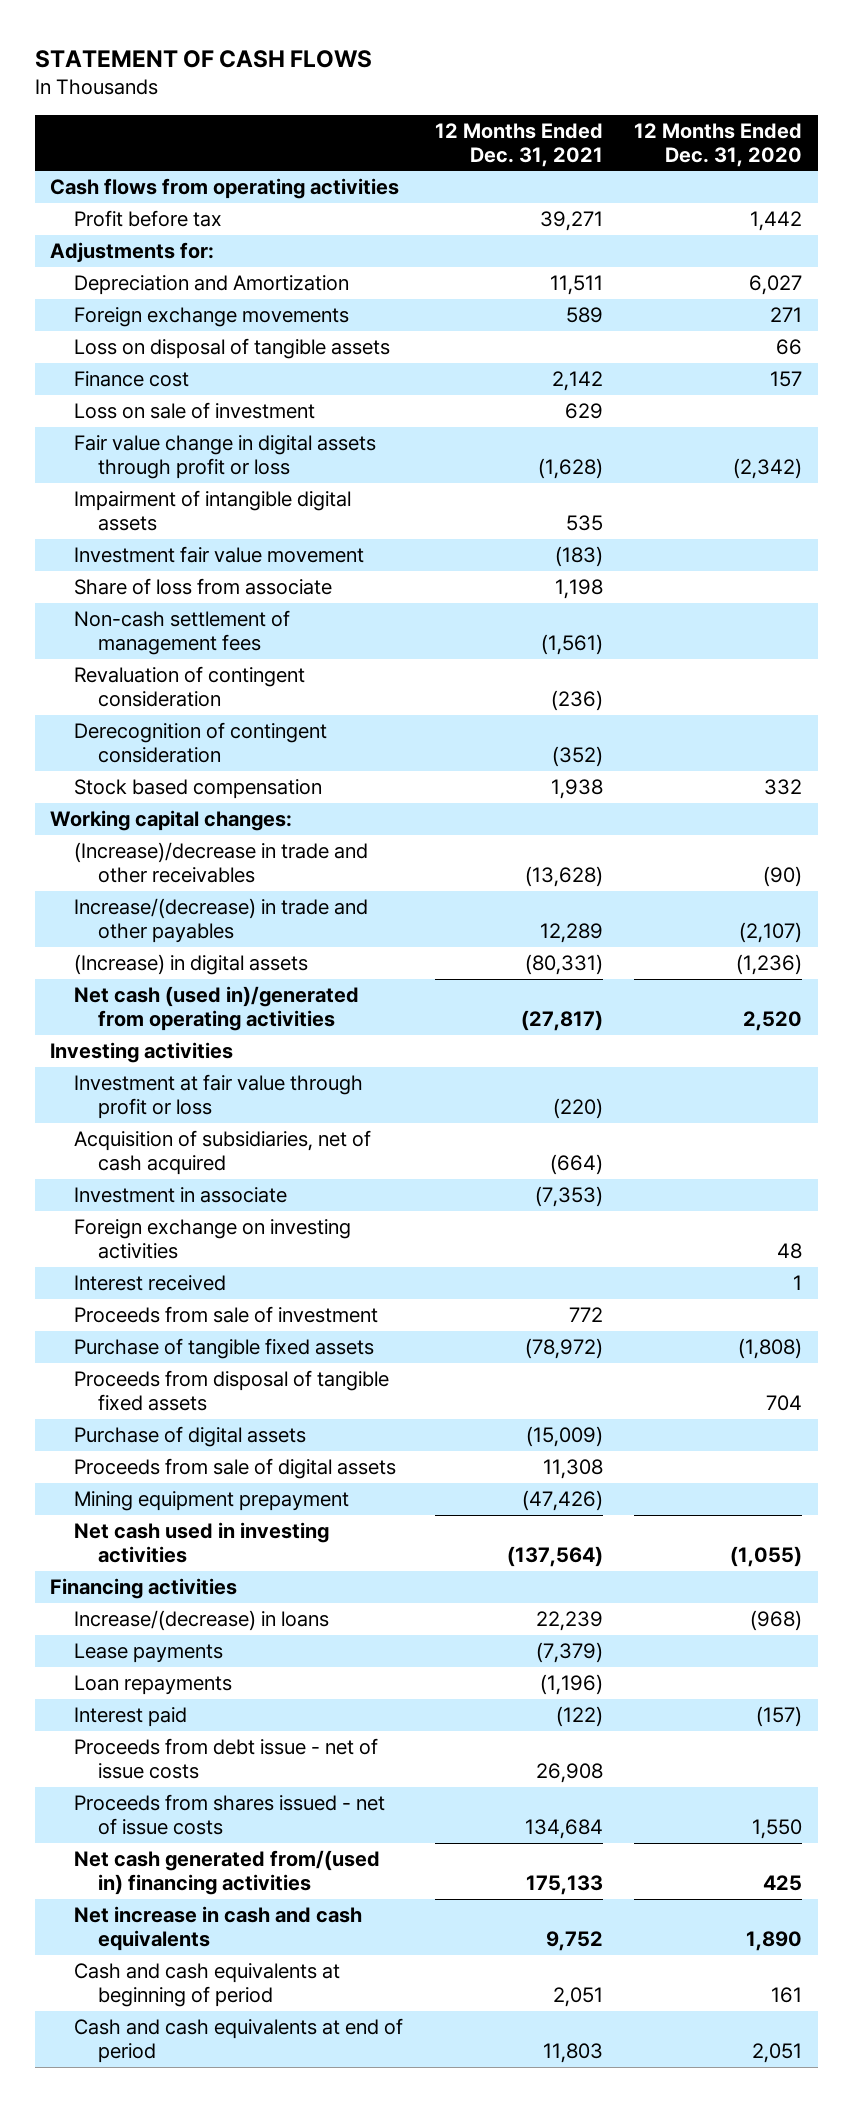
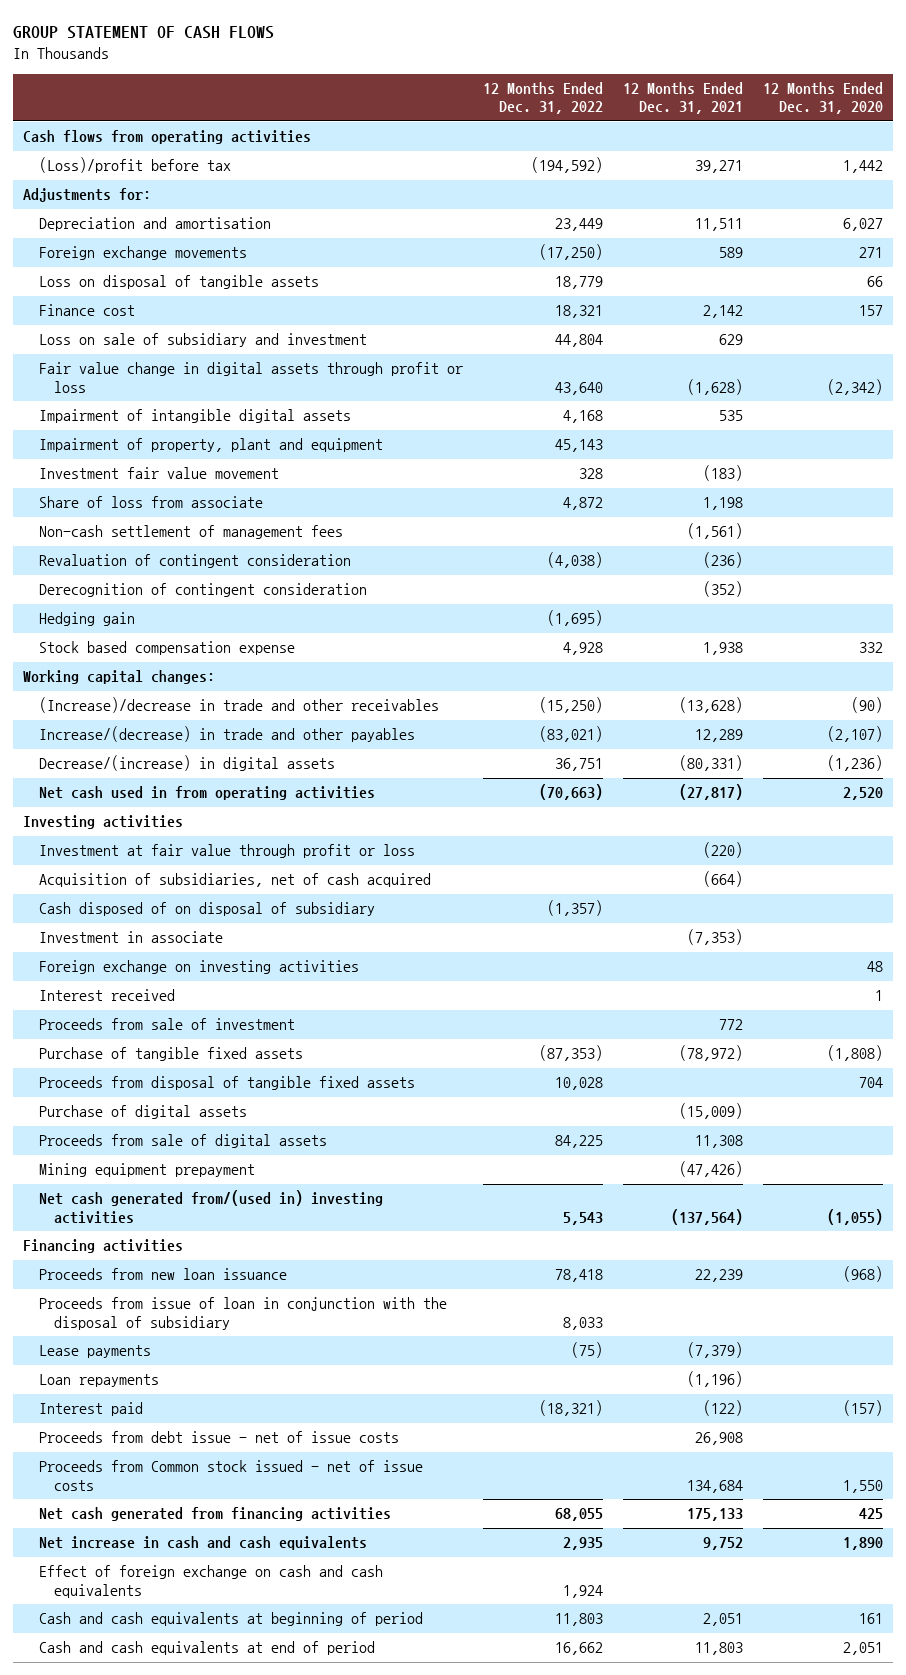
[34,49,372,68] STATEMENT OF CASH FLOWS -> [12,26,274,40] GROUP STATEMENT OF CASH FLOWS
none -> [482,82,603,115] 12 Months Ended Dec. 31, 2022
[74,210,223,228] Profit before tax -> [38,157,231,174] (Loss)/profit before tax
[74,275,350,296] Depreciation and Amortization -> [38,217,271,232] Depreciation and amortisation
[74,402,316,420] Loss on sale of investment -> [38,333,367,348] Loss on sale of subsidiary and investment
none -> [38,438,383,453] Impairment of property, plant and equipment
none -> [38,612,135,627] Hedging gain
[74,779,323,800] Stock based compensation -> [38,641,295,656] Stock based compensation expense
[74,954,309,976] (Increase) in digital assets -> [38,755,335,772] Decrease/(increase) in digital assets
[74,986,360,1032] Net cash (used in)/generated from operating activities -> [38,786,375,801] Net cash used in from operating activities
none -> [38,902,375,917] Cash disposed of on disposal of subsidiary
[74,1522,330,1564] Net cash used in investing activities -> [38,1190,383,1224] Net cash generated from/(used in) investing activities
[74,1610,330,1632] Increase/(decrease) in loans -> [38,1268,287,1281] Proceeds from new loan issuance
none -> [38,1297,447,1330] Proceeds from issue of loan in conjunction with the disposal of subsidiary
[74,1794,386,1836] Proceeds from shares issued - net of issue costs -> [38,1460,423,1491] Proceeds from Common stock issued - net of issue costs
[74,1850,381,1896] Net cash generated from/(used in) financing activities -> [38,1507,391,1522] Net cash generated from financing activities
none -> [38,1565,383,1598] Effect of foreign exchange on cash and cash equivalents

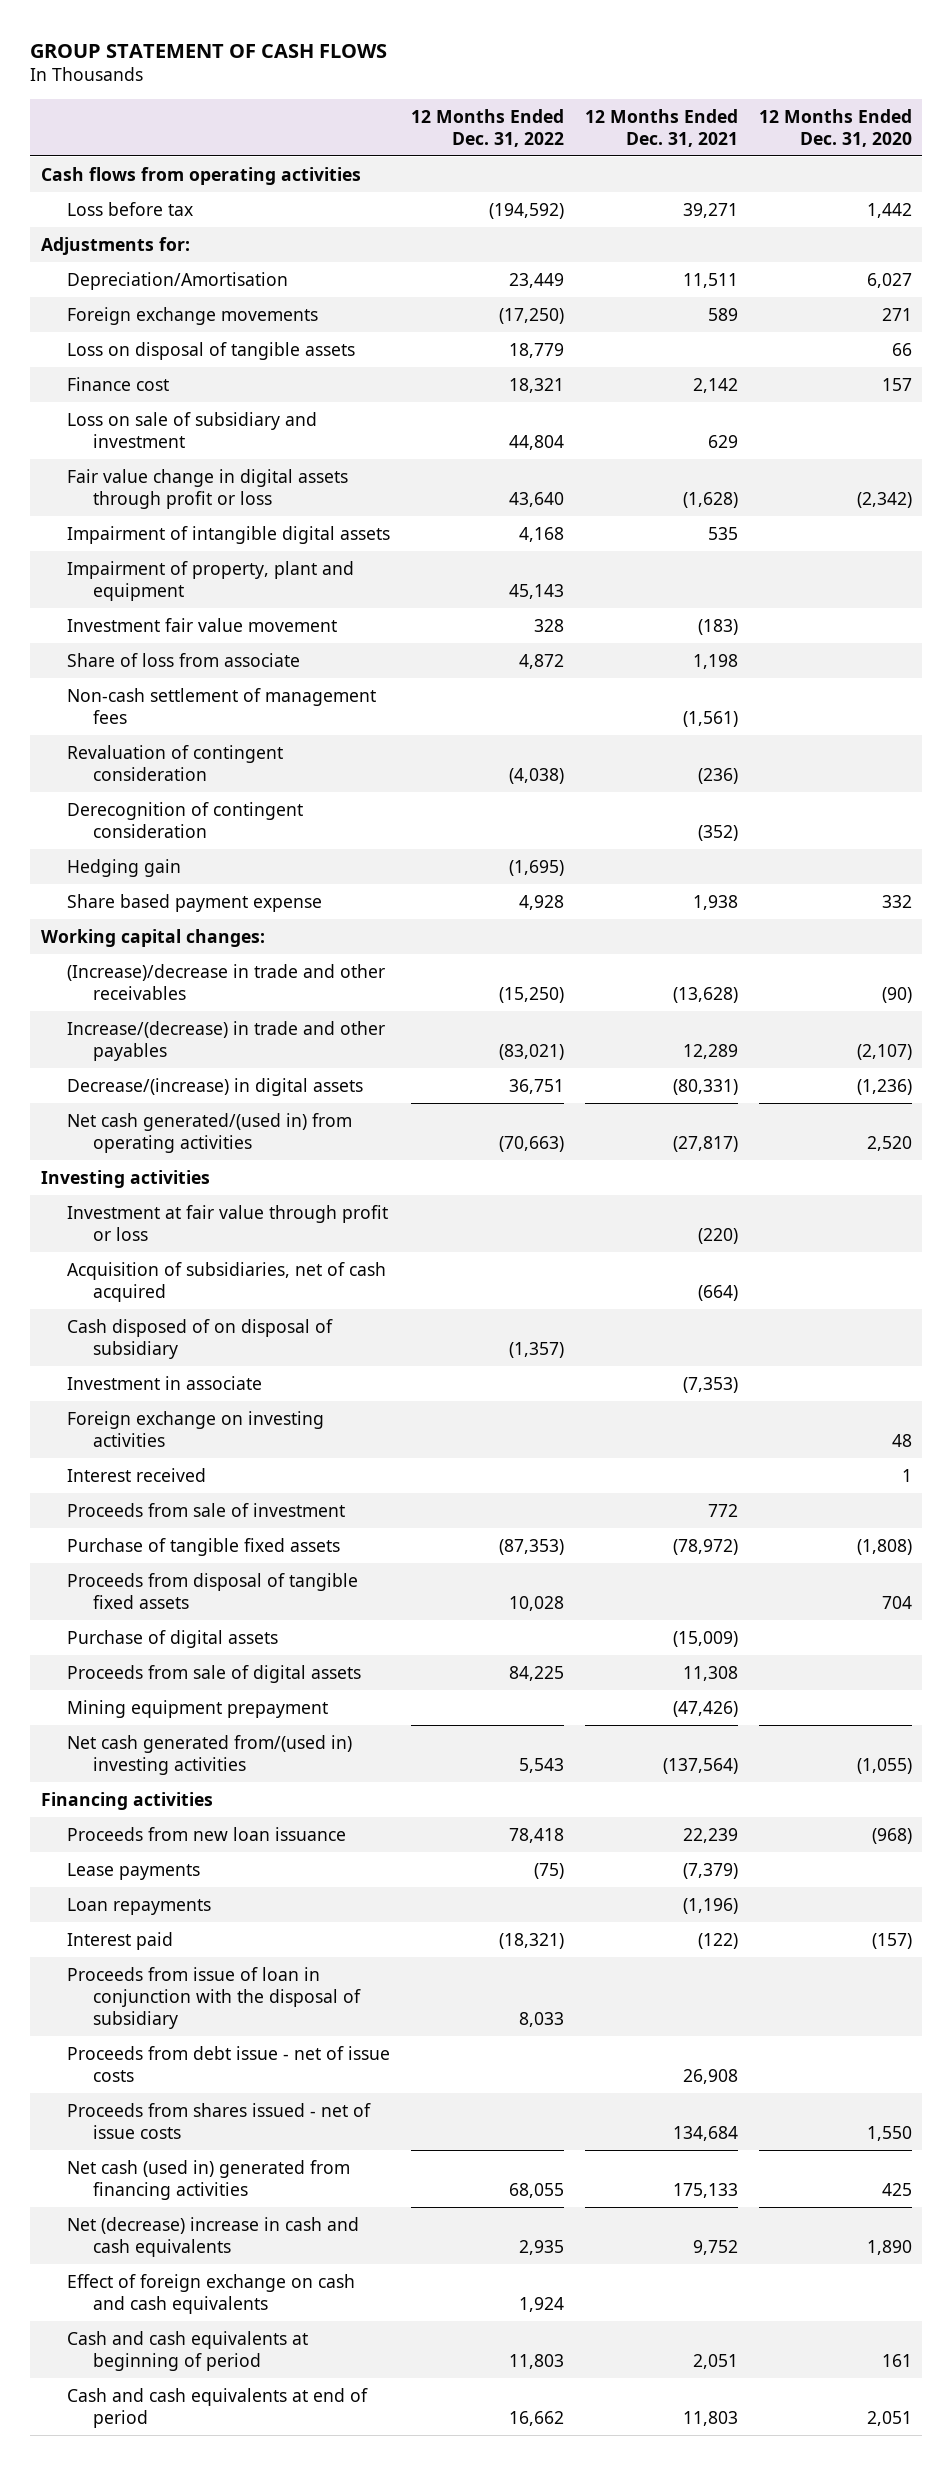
[38,157,231,174] (Loss)/profit before tax -> [66,201,193,216] Loss before tax
[38,217,271,232] Depreciation and amortisation -> [66,271,288,290] Depreciation/Amortisation
[38,641,295,656] Stock based compensation expense -> [66,893,322,912] Share based payment expense
[38,786,375,801] Net cash used in from operating activities -> [66,1112,352,1153] Net cash generated/(used in) from operating activities
[38,1297,447,1330] Proceeds from issue of loan in conjunction with the disposal of subsidiary -> [66,1966,361,2029] Proceeds from issue of loan in conjunction with the disposal of subsidiary
[38,1460,423,1491] Proceeds from Common stock issued - net of issue costs -> [66,2102,371,2139] Proceeds from shares issued - net of issue costs
[38,1507,391,1522] Net cash generated from financing activities -> [66,2159,350,2200] Net cash (used in) generated from financing activities
[38,1536,367,1551] Net increase in cash and cash equivalents -> [66,2216,359,2257] Net (decrease) increase in cash and cash equivalents

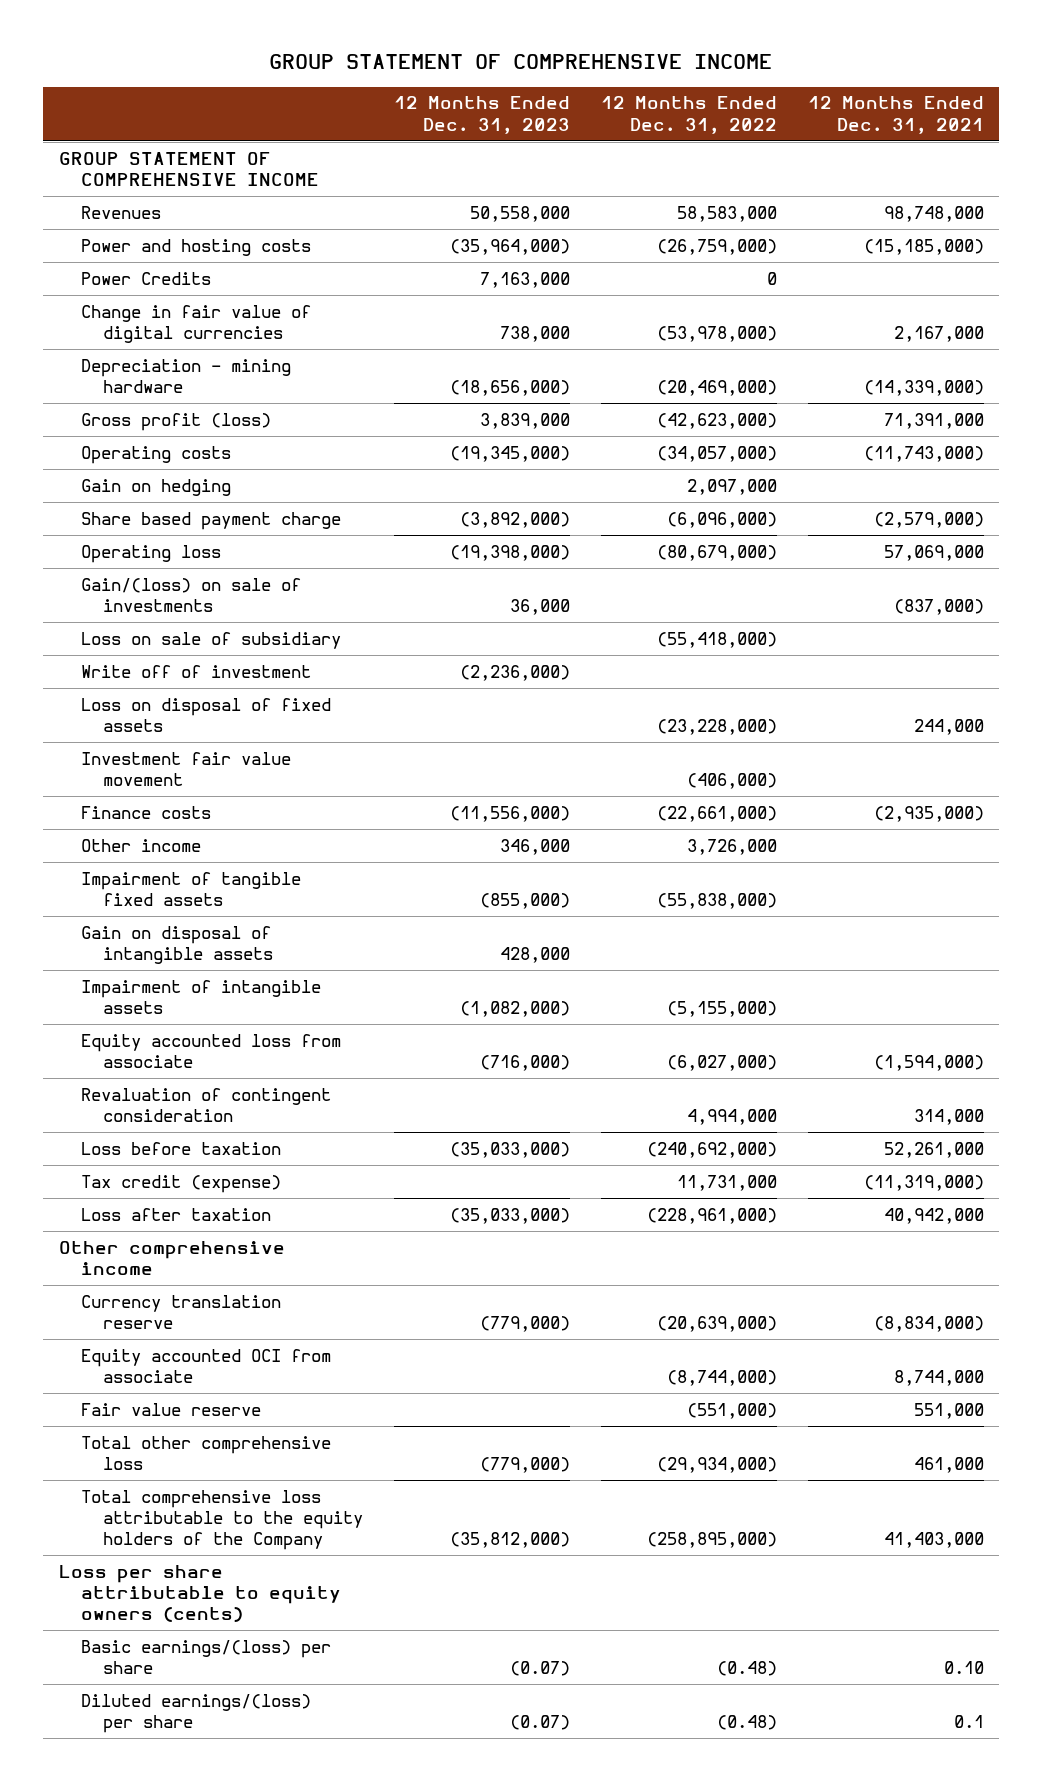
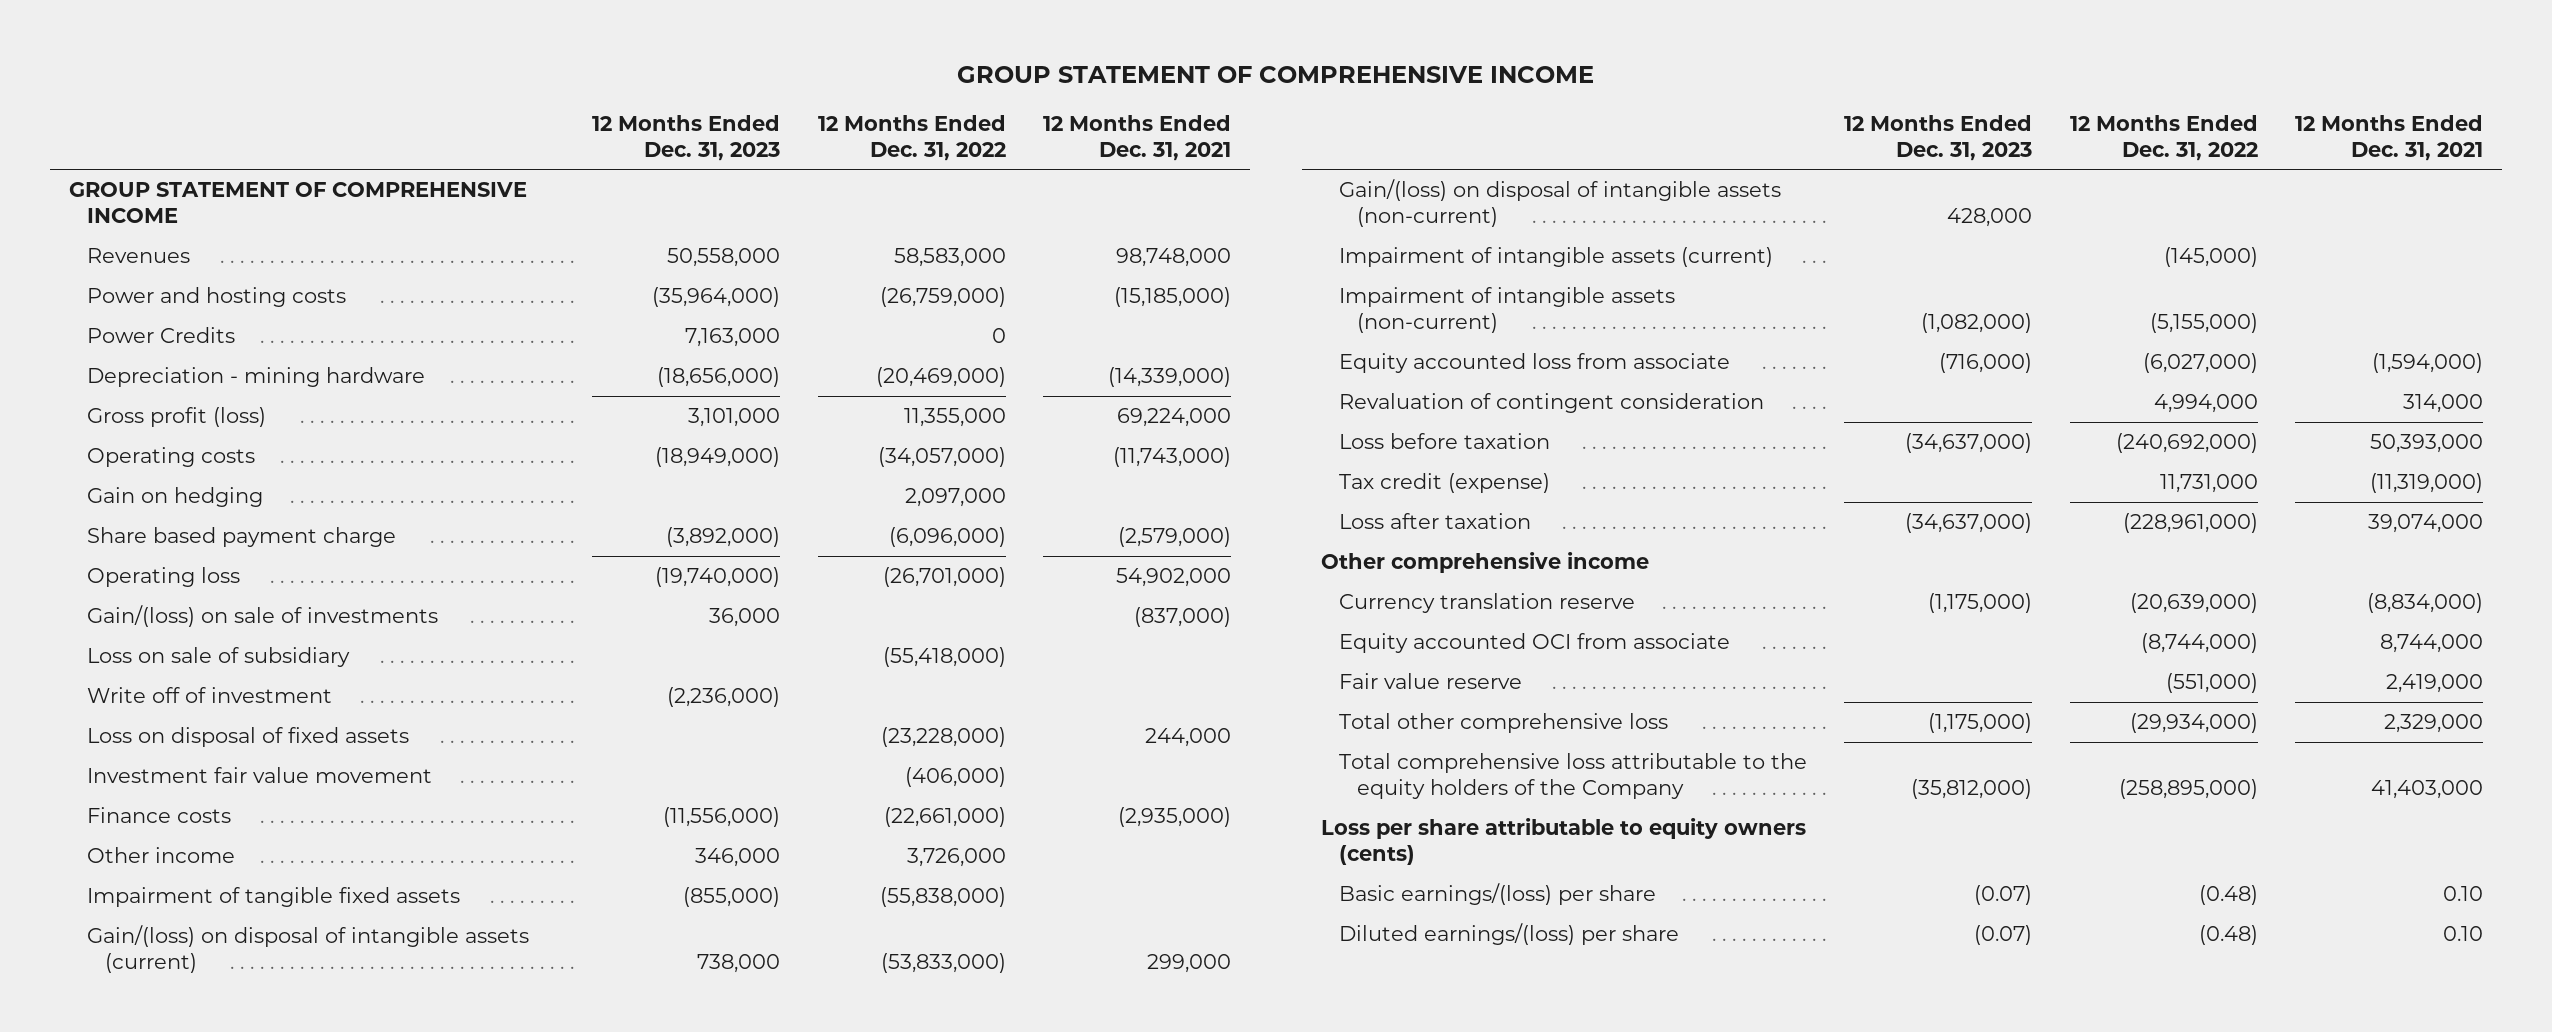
[80,304,311,344] Change in fair value of digital currencies -> none
[479,412,570,429] 3,839,000 -> [688,408,781,428] 3,101,000
[656,412,777,429] (42,623,000) -> [903,408,1006,428] 11,355,000
[883,412,984,429] 71,391,000 -> [1116,408,1231,428] 69,224,000
[449,445,570,462] (19,345,000) -> [655,447,781,468] (18,949,000)
[449,544,570,561] (19,398,000) -> [655,567,781,588] (19,740,000)
[656,544,777,561] (80,679,000) -> [882,567,1006,588] (26,701,000)
[883,544,984,561] 57,069,000 -> [1115,568,1231,588] 54,902,000
none -> [86,925,529,973] Gain/(loss) on disposal of intangible assets (current)
[80,925,273,965] Gain on disposal of intangible assets -> [1339,179,1782,227] Gain/(loss) on disposal of intangible assets (non-current)
none -> [1339,247,1774,268] Impairment of intangible assets (current)
[80,979,321,1015] Impairment of intangible assets -> [1339,287,1676,333] Impairment of intangible assets (non-current)
[449,1141,570,1158] (35,033,000) -> [1905,433,2033,454] (34,637,000)
[883,1141,984,1158] 52,261,000 -> [2370,434,2484,454] 50,393,000
[449,1207,570,1224] (35,033,000) -> [1905,513,2033,534] (34,637,000)
[883,1207,984,1224] 40,942,000 -> [2368,514,2484,534] 39,074,000
[479,1316,570,1333] (779,000) -> [1928,593,2033,614] (1,175,000)
[913,1402,984,1419] 551,000 -> [2386,674,2484,694] 2,419,000
[479,1457,570,1474] (779,000) -> [1928,713,2033,734] (1,175,000)
[913,1457,984,1474] 461,000 -> [2384,714,2484,734] 2,329,000
[953,1715,984,1729] 0.1 -> [2443,926,2484,942] 0.10

